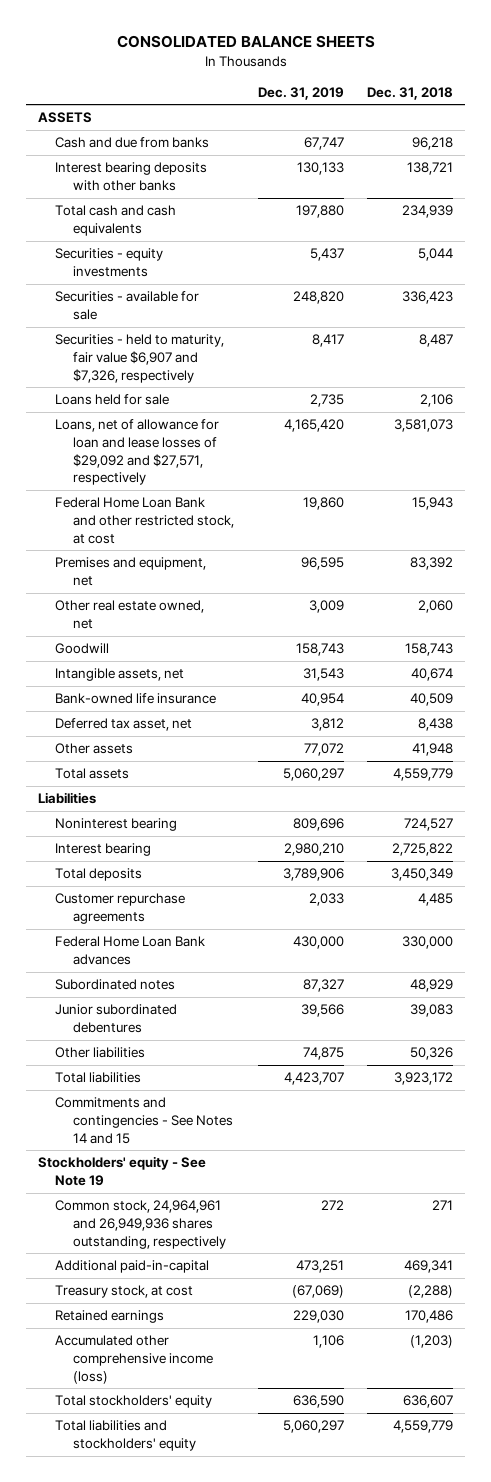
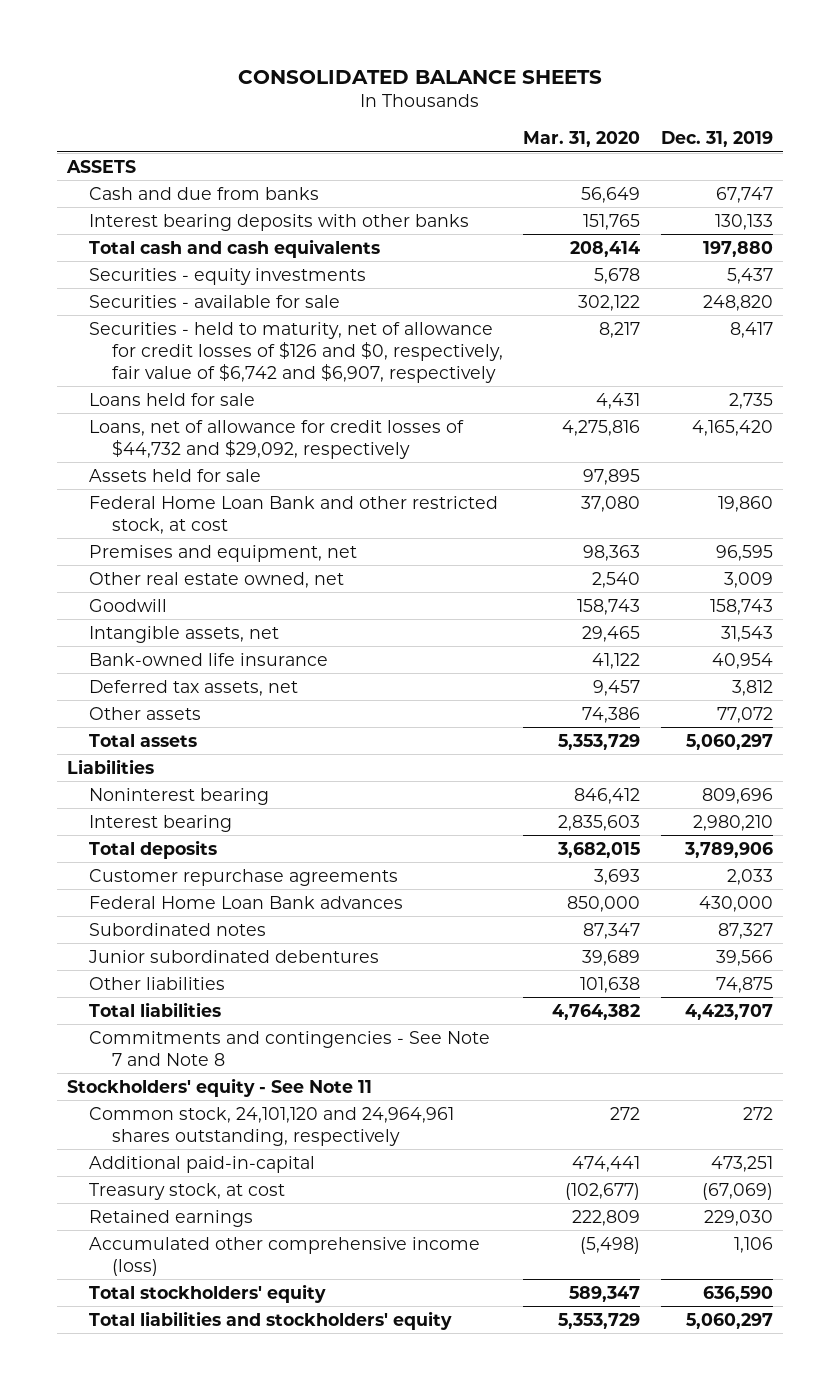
[367,86,454,100] Dec. 31, 2018 -> none
none -> [523,131,641,148] Mar. 31, 2020
[55,334,225,383] Securities - held to maturity, fair value $6,907 and $7,326, respectively -> [89,321,503,383] Securities - held to maturity, net of allowance for credit losses of $126 and $0, respectively, fair value of $6,742 and $6,907, respectively
[55,419,220,486] Loans, net of allowance for loan and lease losses of $29,092 and $27,571, respectively -> [89,419,465,459] Loans, net of allowance for credit losses of $44,732 and $29,092, respectively
none -> [89,468,262,482] Assets held for sale
[55,718,193,732] Deferred tax asset, net -> [89,679,299,696] Deferred tax assets, net
[55,1097,233,1144] Commitments and contingencies - See Notes 14 and 15 -> [89,1030,491,1066] Commitments and contingencies - See Note 7 and Note 8
[37,1156,206,1187] Stockholders' equity - See Note 19 -> [67,1077,373,1097] Stockholders' equity - See Note 11
[55,1200,226,1249] Common stock, 24,964,961 and 26,949,936 shares outstanding, respectively -> [89,1106,455,1146] Common stock, 24,101,120 and 24,964,961 shares outstanding, respectively

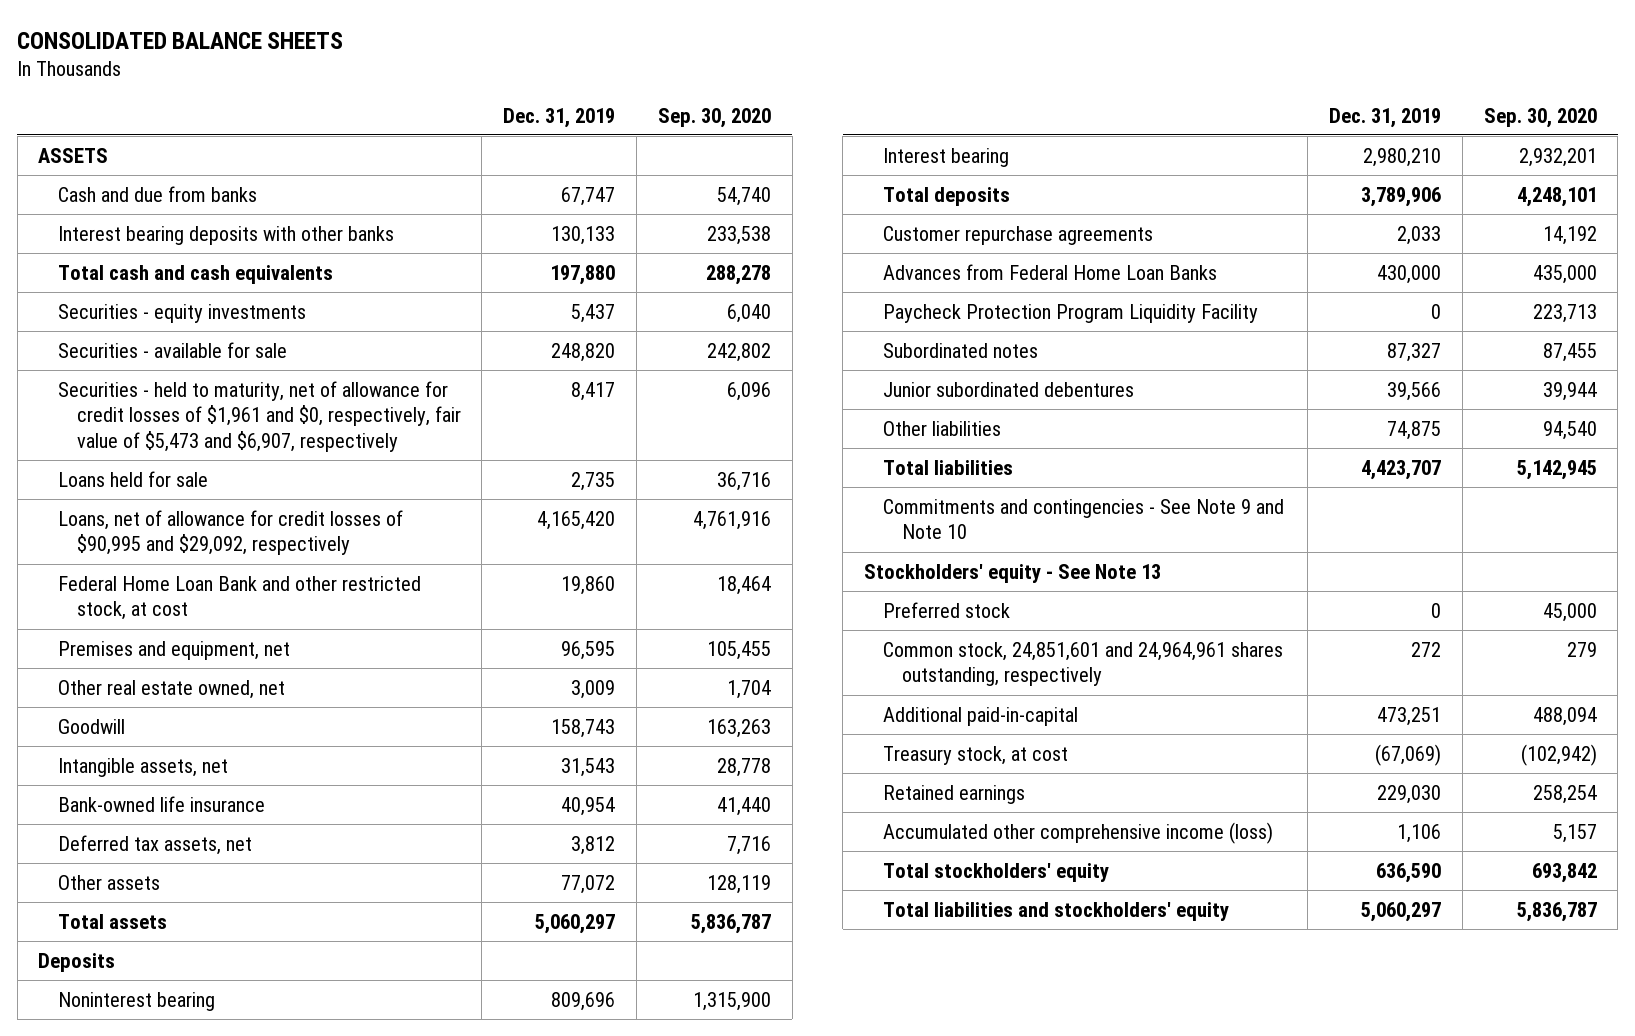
[523,131,641,148] Mar. 31, 2020 -> none
none -> [657,107,771,128] Sep. 30, 2020
[89,321,503,383] Securities - held to maturity, net of allowance for credit losses of $126 and $0, respectively, fair value of $6,742 and $6,907, respectively -> [57,380,461,453] Securities - held to maturity, net of allowance for credit losses of $1,961 and $0, respectively, fair value of $5,473 and $6,907, respectively
[89,468,262,482] Assets held for sale -> none
[89,419,465,459] Loans, net of allowance for credit losses of $44,732 and $29,092, respectively -> [57,509,403,556] Loans, net of allowance for credit losses of $90,995 and $29,092, respectively
[67,758,155,774] Liabilities -> none
none -> [38,952,116,972] Deposits
[89,895,404,909] Federal Home Loan Bank advances -> [883,263,1218,280] Advances from Federal Home Loan Banks
none -> [883,303,1259,323] Paycheck Protection Program Liquidity Facility
[89,1030,491,1066] Commitments and contingencies - See Note 7 and Note 8 -> [883,498,1285,540] Commitments and contingencies - See Note 9 and Note 10
[67,1077,373,1097] Stockholders' equity - See Note 11 -> [864,563,1162,583] Stockholders' equity - See Note 13
none -> [883,601,1011,618] Preferred stock
[89,1106,455,1146] Common stock, 24,101,120 and 24,964,961 shares outstanding, respectively -> [883,641,1284,687] Common stock, 24,851,601 and 24,964,961 shares outstanding, respectively

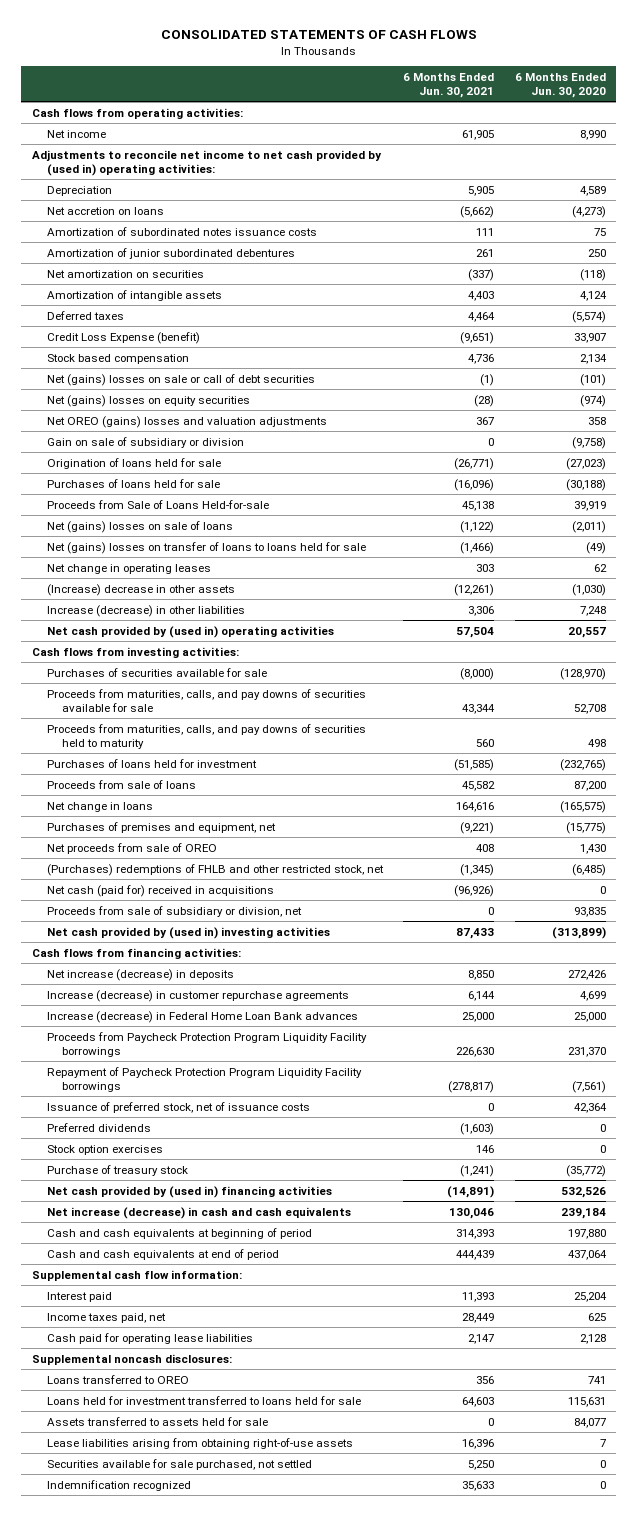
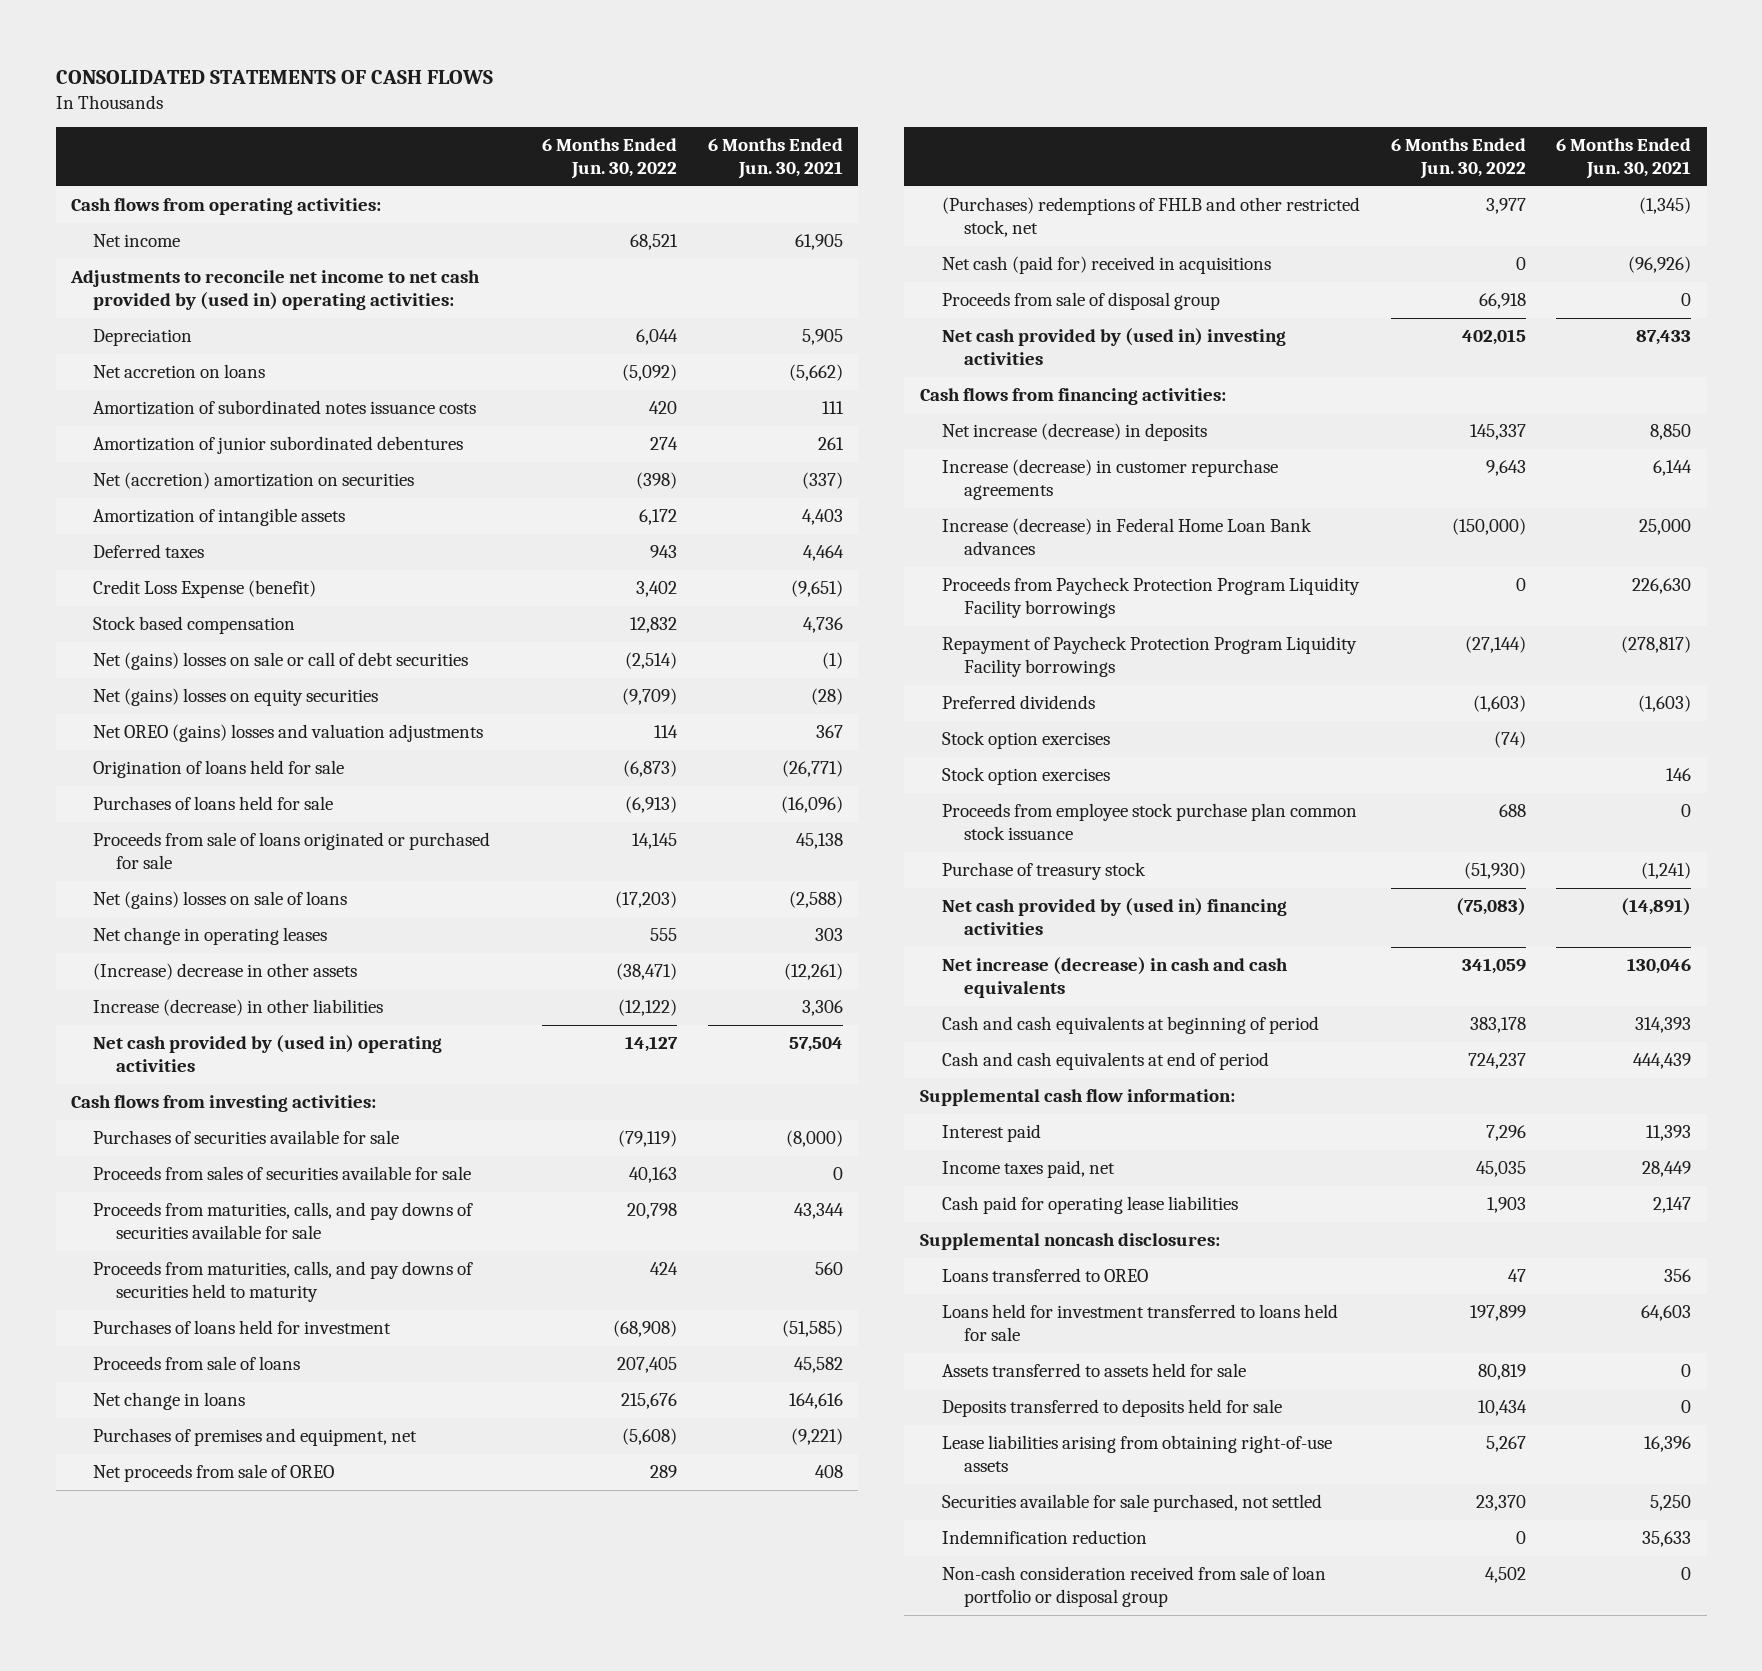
[514,72,606,99] 6 Months Ended Jun. 30, 2020 -> none
none -> [542,138,678,180] 6 Months Ended Jun. 30, 2022
[47,269,205,278] Net amortization on securities -> [93,472,415,490] Net (accretion) amortization on securities
[47,436,245,448] Gain on sale of subsidiary or division -> none
[47,541,367,554] Net (gains) losses on transfer of loans to loans held for sale -> none
[47,499,270,509] Proceeds from Sale of Loans Held-for-sale -> [93,832,491,870] Proceeds from sale of loans originated or purchased for sale
[460,520,495,533] (1,122) -> [788,891,843,909] (2,588)
none -> [93,1166,472,1181] Proceeds from sales of securities available for sale
[47,905,303,917] Proceeds from sale of subsidiary or division, net -> none
none -> [941,292,1220,311] Proceeds from sale of disposal group
[47,1101,311,1113] Issuance of preferred stock, net of issuance costs -> none
none -> [941,731,1110,750] Stock option exercises
none -> [941,803,1357,841] Proceeds from employee stock purchase plan common stock issuance
none -> [941,1399,1282,1418] Deposits transferred to deposits held for sale
[47,1479,192,1491] Indemnification recognized -> [941,1530,1147,1545] Indemnification reduction
none -> [941,1566,1326,1608] Non-cash consideration received from sale of loan portfolio or disposal group

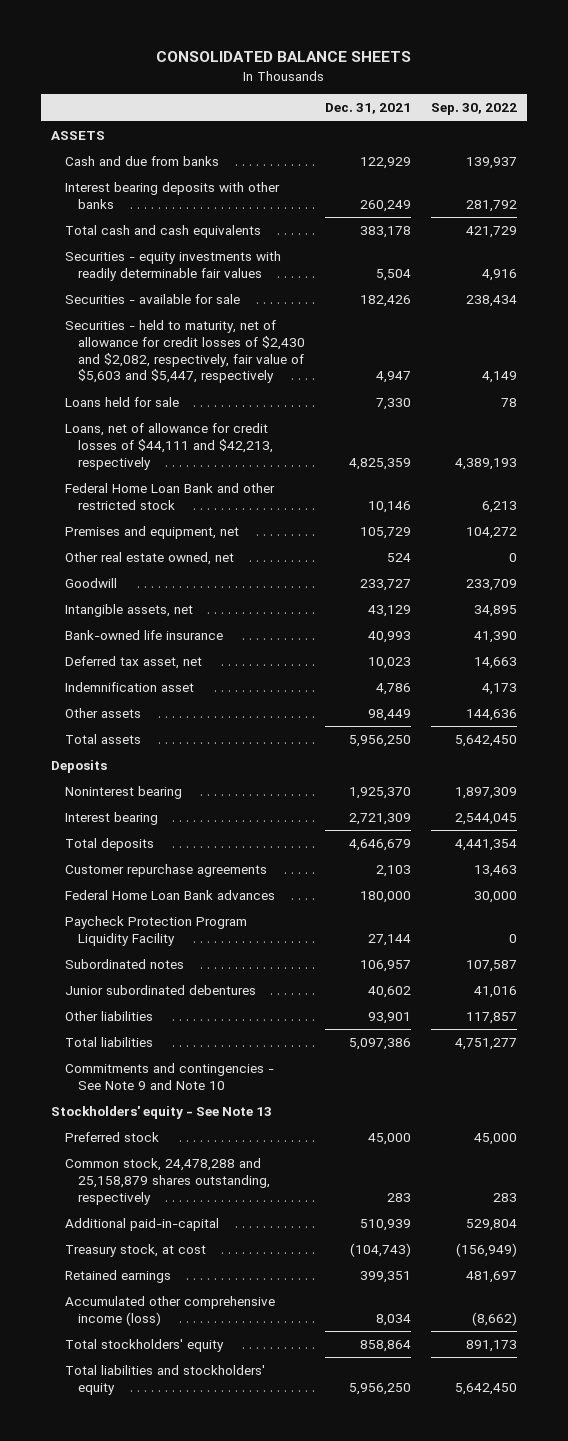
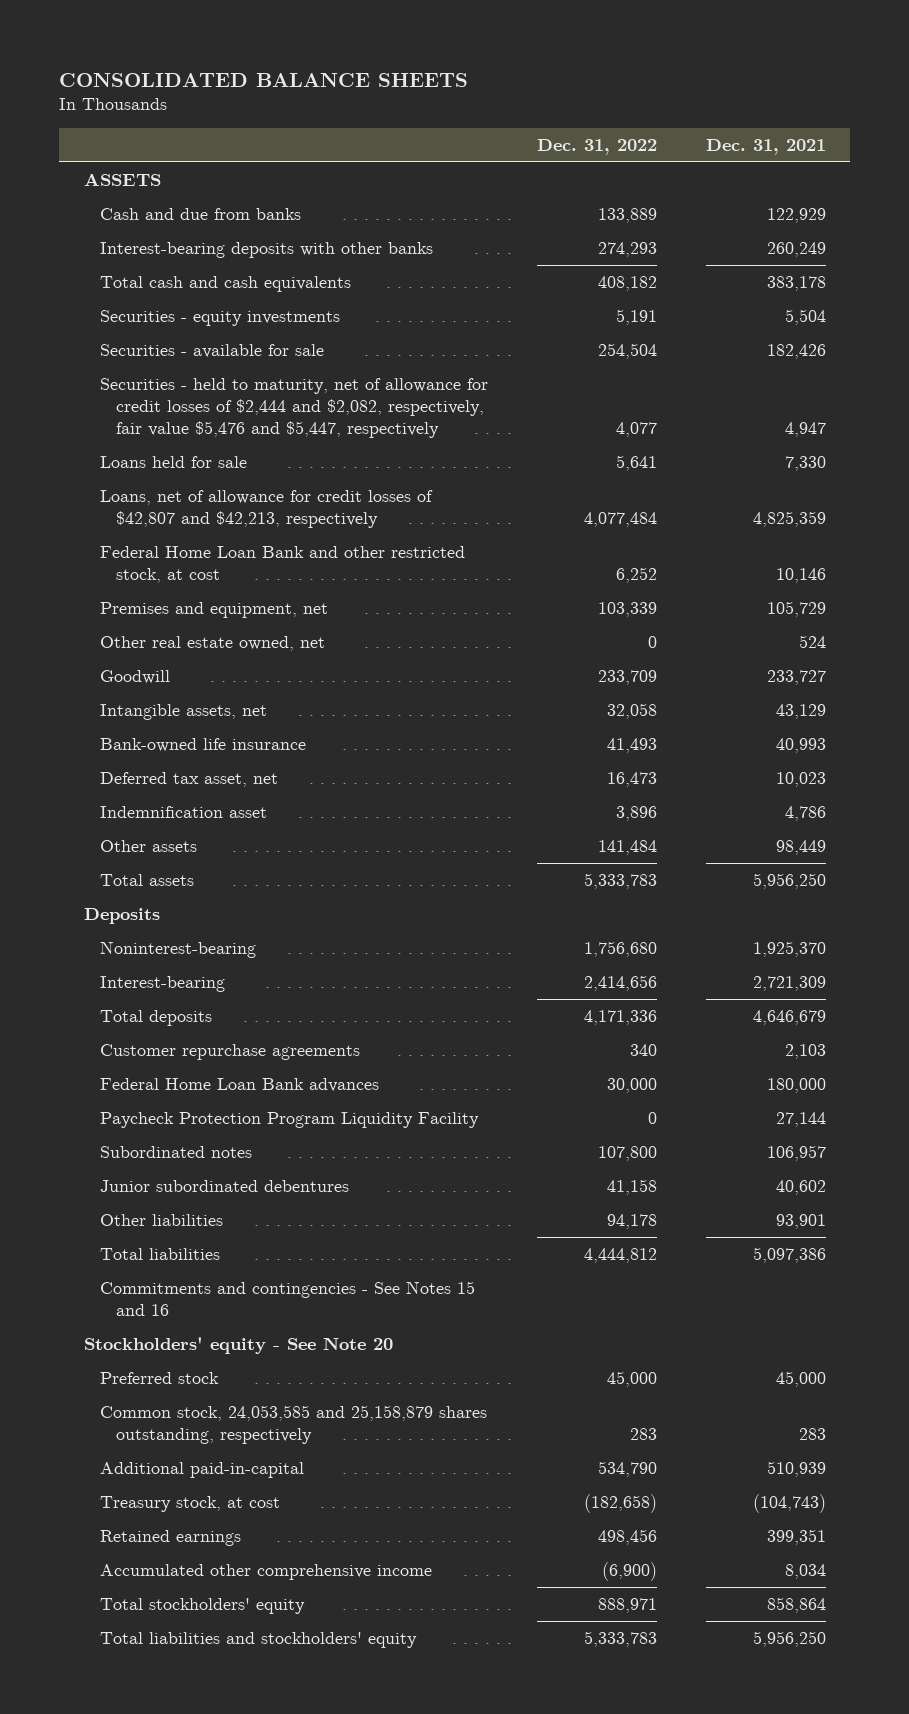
[430,103,517,116] Sep. 30, 2022 -> none
none -> [536,138,657,155] Dec. 31, 2022
[64,182,280,209] Interest bearing deposits with other banks -> [99,242,433,259] Interest-bearing deposits with other banks
[64,251,281,281] Securities - equity investments with readily determinable fair values -> [99,310,340,327] Securities - equity investments
[64,320,305,384] Securities - held to maturity, net of allowance for credit losses of $2,430 and $2,082, respectively, fair value of $5,603 and $5,447, respectively -> [99,378,488,439] Securities - held to maturity, net of allowance for credit losses of $2,444 and $2,082, respectively, fair value $5,476 and $5,447, respectively
[64,423,273,470] Loans, net of allowance for credit losses of $44,111 and $42,213, respectively -> [99,490,433,529] Loans, net of allowance for credit losses of $42,807 and $42,213, respectively
[64,483,275,510] Federal Home Loan Bank and other restricted stock -> [99,546,465,584] Federal Home Loan Bank and other restricted stock, at cost
[64,786,182,800] Noninterest bearing -> [99,941,256,959] Noninterest-bearing
[64,812,158,826] Interest bearing -> [99,976,225,993] Interest-bearing
[64,1063,274,1090] Commitments and contingencies - See Note 9 and Note 10 -> [99,1281,475,1317] Commitments and contingencies - See Notes 15 and 16
[51,1106,273,1120] Stockholders' equity - See Note 13 -> [83,1337,393,1355] Stockholders' equity - See Note 20
[64,1158,270,1205] Common stock, 24,478,288 and 25,158,879 shares outstanding, respectively -> [99,1405,487,1445] Common stock, 24,053,585 and 25,158,879 shares outstanding, respectively
[64,1296,275,1326] Accumulated other comprehensive income (loss) -> [99,1564,432,1581] Accumulated other comprehensive income

